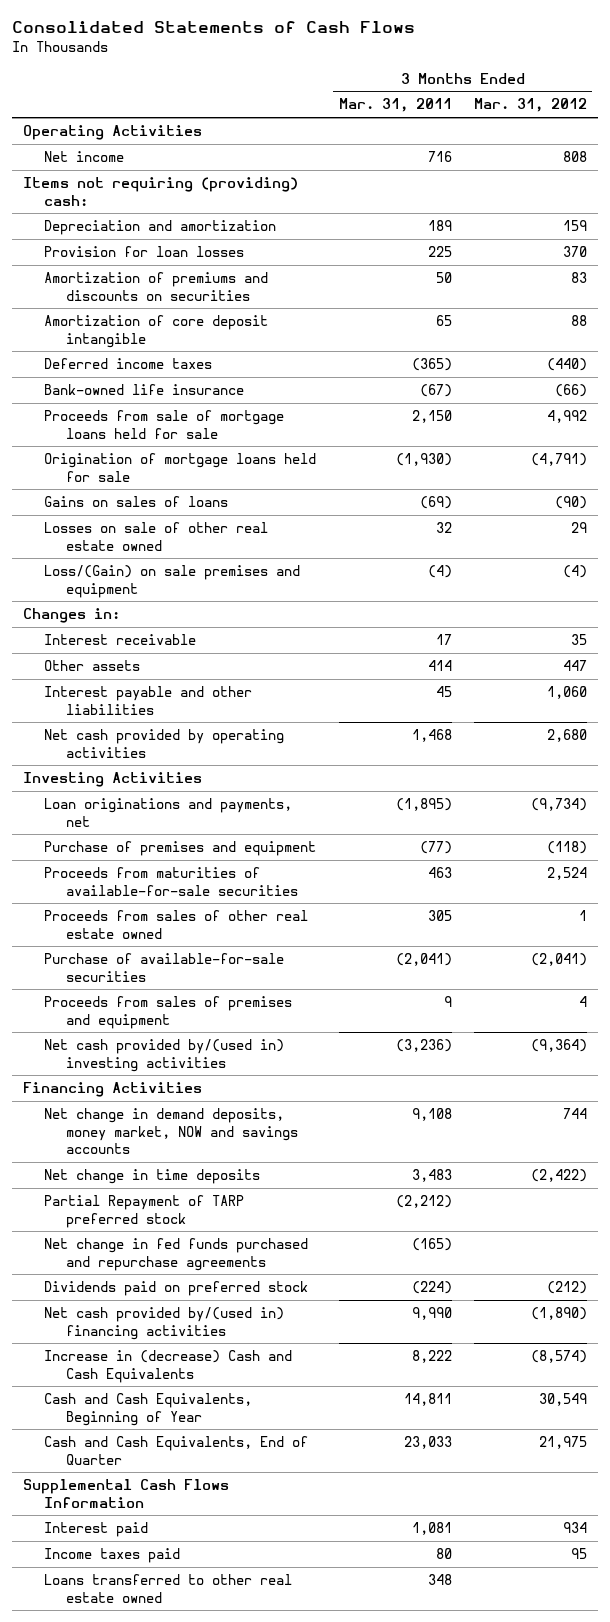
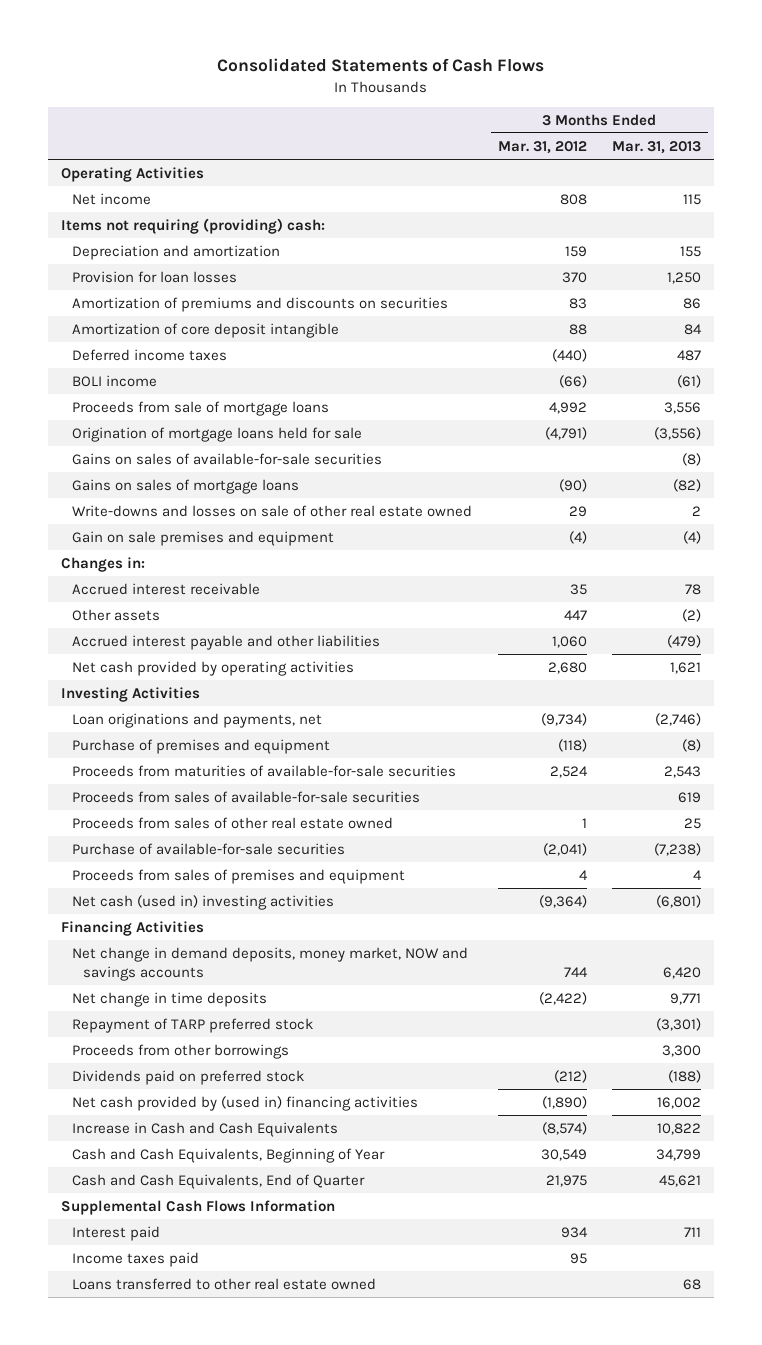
[338,98,452,113] Mar. 31, 2011 -> none
none -> [612,140,702,154] Mar. 31, 2013
[44,384,245,396] Bank-owned life insurance -> [71,374,157,387] BOLI income
[44,410,285,439] Proceeds from sale of mortgage loans held for sale -> [71,400,329,416] Proceeds from sale of mortgage loans
none -> [71,452,382,465] Gains on sales of available-for-sale securities
[44,496,229,508] Gains on sales of loans -> [71,478,299,494] Gains on sales of mortgage loans
[44,522,269,551] Losses on sale of other real estate owned -> [71,504,472,517] Write-downs and losses on sale of other real estate owned
[44,565,301,598] Loss/(Gain) on sale premises and equipment -> [71,530,334,546] Gain on sale premises and equipment
[44,634,197,646] Interest receivable -> [71,582,260,595] Accrued interest receivable
[44,686,253,715] Interest payable and other liabilities -> [71,634,380,650] Accrued interest payable and other liabilities
none -> [71,790,420,803] Proceeds from sales of available-for-sale securities
[44,1039,285,1072] Net cash provided by/(used in) investing activities -> [71,894,334,910] Net cash (used in) investing activities
[44,1238,309,1271] Net change in fed funds purchased and repurchase agreements -> none
[44,1195,245,1228] Partial Repayment of TARP preferred stock -> [71,1017,313,1033] Repayment of TARP preferred stock
none -> [71,1043,289,1059] Proceeds from other borrowings
[44,1307,285,1340] Net cash provided by/(used in) financing activities -> [71,1095,418,1111] Net cash provided by (used in) financing activities
[44,1350,293,1383] Increase in (decrease) Cash and Cash Equivalents -> [71,1121,338,1137] Increase in Cash and Cash Equivalents

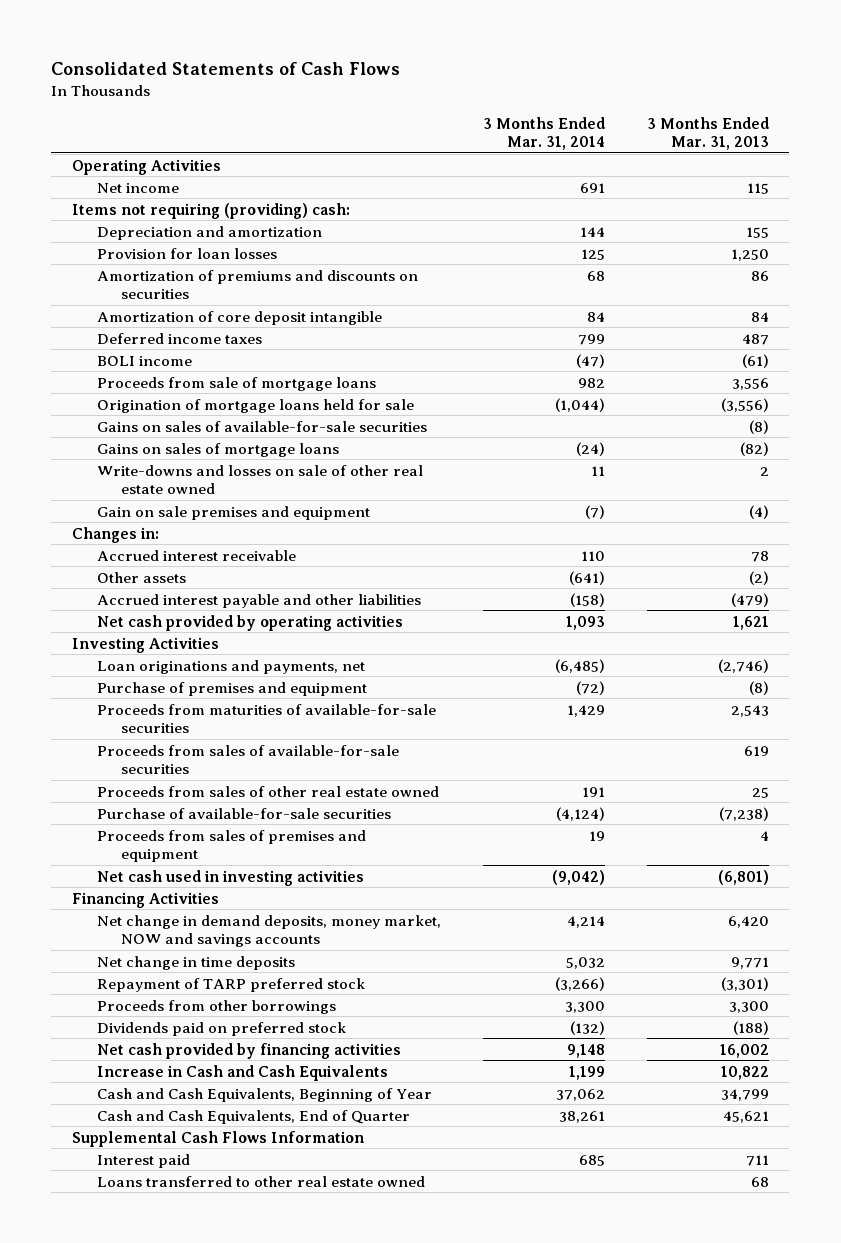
[497,140,587,154] Mar. 31, 2012 -> none
none -> [482,116,605,151] 3 Months Ended Mar. 31, 2014
[71,894,334,910] Net cash (used in) investing activities -> [96,869,364,886] Net cash used in investing activities
[71,1095,418,1111] Net cash provided by (used in) financing activities -> [96,1042,401,1059] Net cash provided by financing activities
[71,1251,199,1267] Income taxes paid -> none

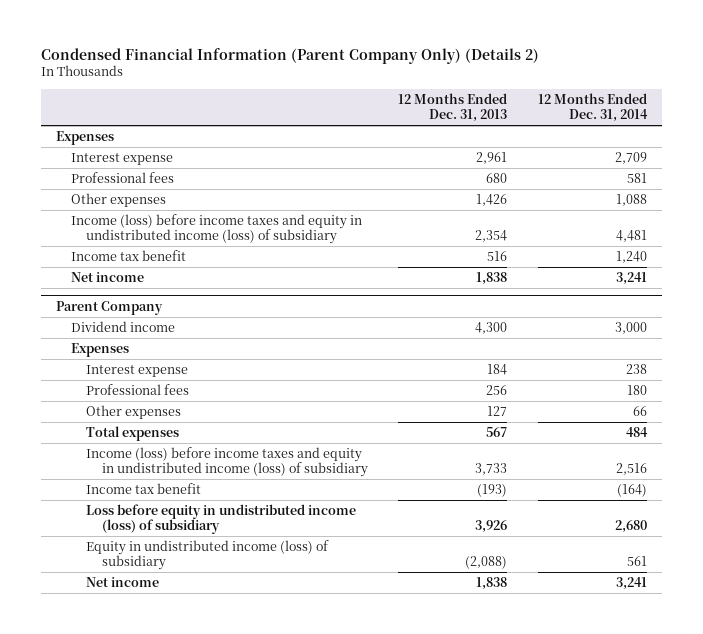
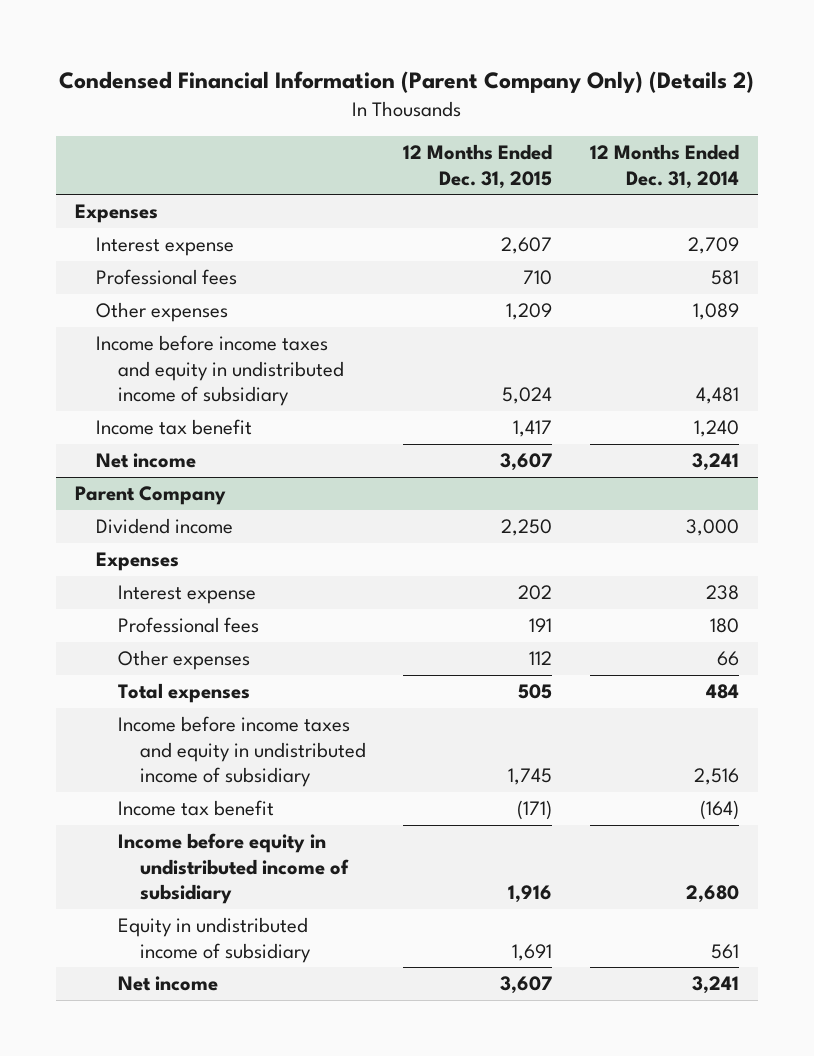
[398,92,508,123] 12 Months Ended Dec. 31, 2013 -> none
none -> [403,144,553,189] 12 Months Ended Dec. 31, 2015
[615,194,647,207] 1,088 -> [692,303,739,321] 1,089
[71,214,363,245] Income (loss) before income taxes and equity in undistributed income (loss) of subsidiary -> [96,335,345,406] Income before income taxes and equity in undistributed income of subsidiary
[86,447,368,478] Income (loss) before income taxes and equity in undistributed income (loss) of subsidiary -> [118,716,366,787] Income before income taxes and equity in undistributed income of subsidiary
[86,504,357,535] Loss before equity in undistributed income (loss) of subsidiary -> [118,833,349,904] Income before equity in undistributed income of subsidiary
[86,540,330,571] Equity in undistributed income (loss) of subsidiary -> [118,917,311,963] Equity in undistributed income of subsidiary

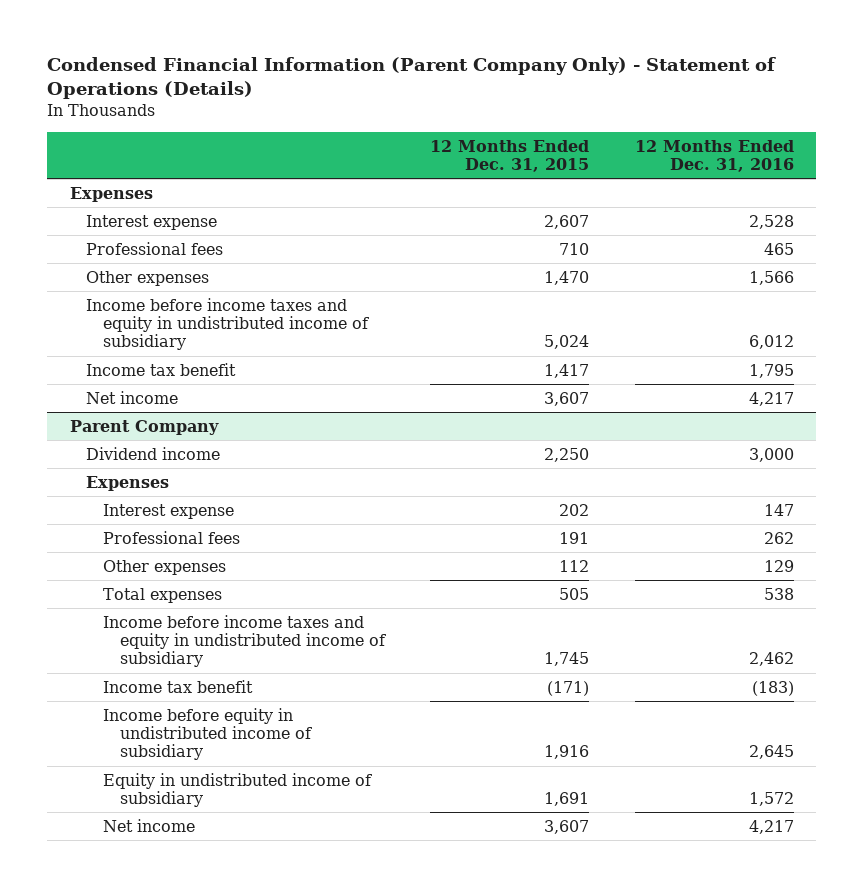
[58,70,754,93] Condensed Financial Information (Parent Company Only) (Details 2) -> [46,57,776,100] Condensed Financial Information (Parent Company Only) - Statement of Operations (Details)
[589,144,739,189] 12 Months Ended Dec. 31, 2014 -> none
none -> [634,139,794,172] 12 Months Ended Dec. 31, 2016
[506,303,553,321] 1,209 -> [544,270,590,285] 1,470

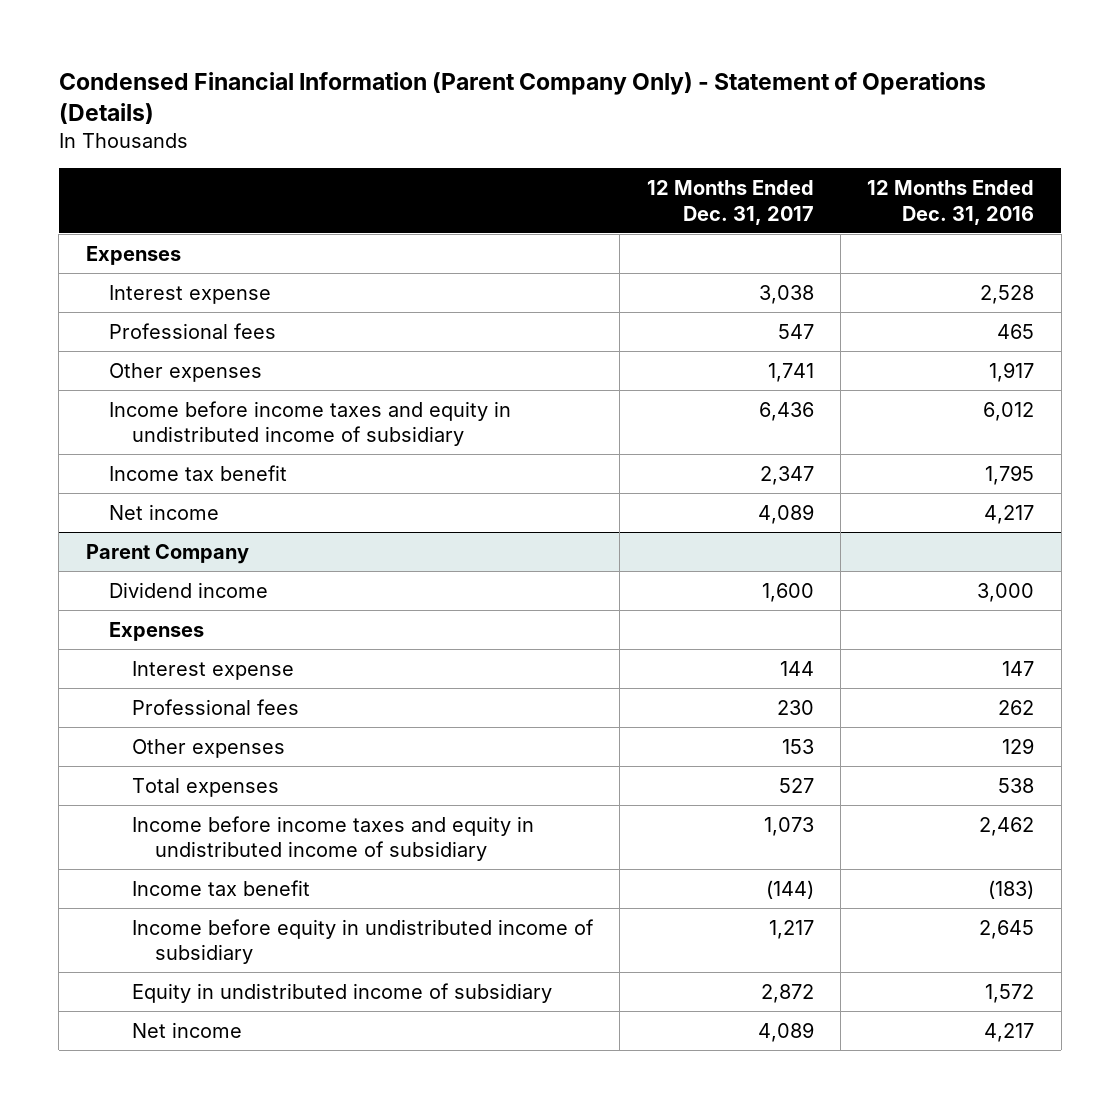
[430,139,590,172] 12 Months Ended Dec. 31, 2015 -> none
none -> [646,180,814,225] 12 Months Ended Dec. 31, 2017
[748,270,794,285] 1,566 -> [989,361,1035,382] 1,917

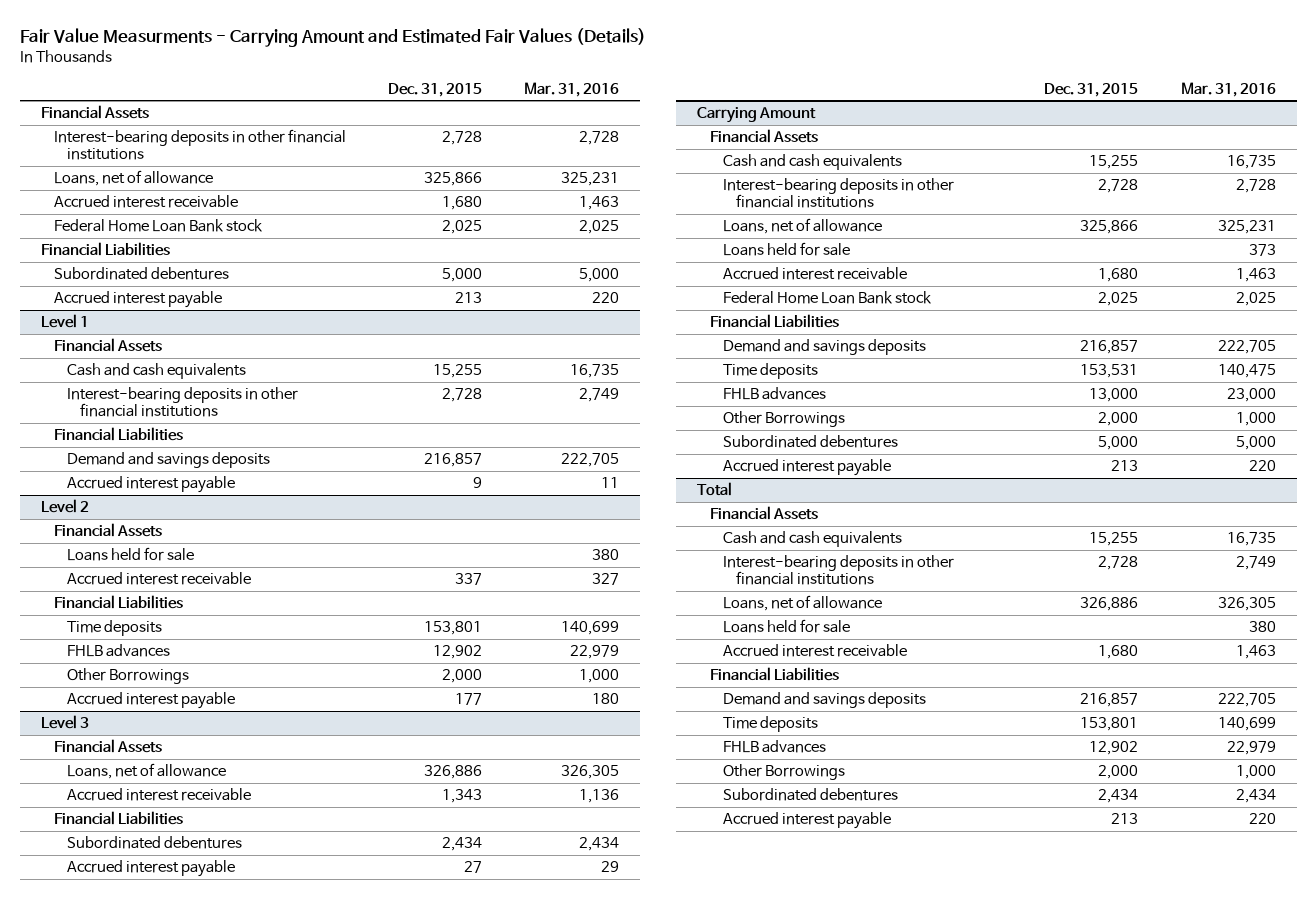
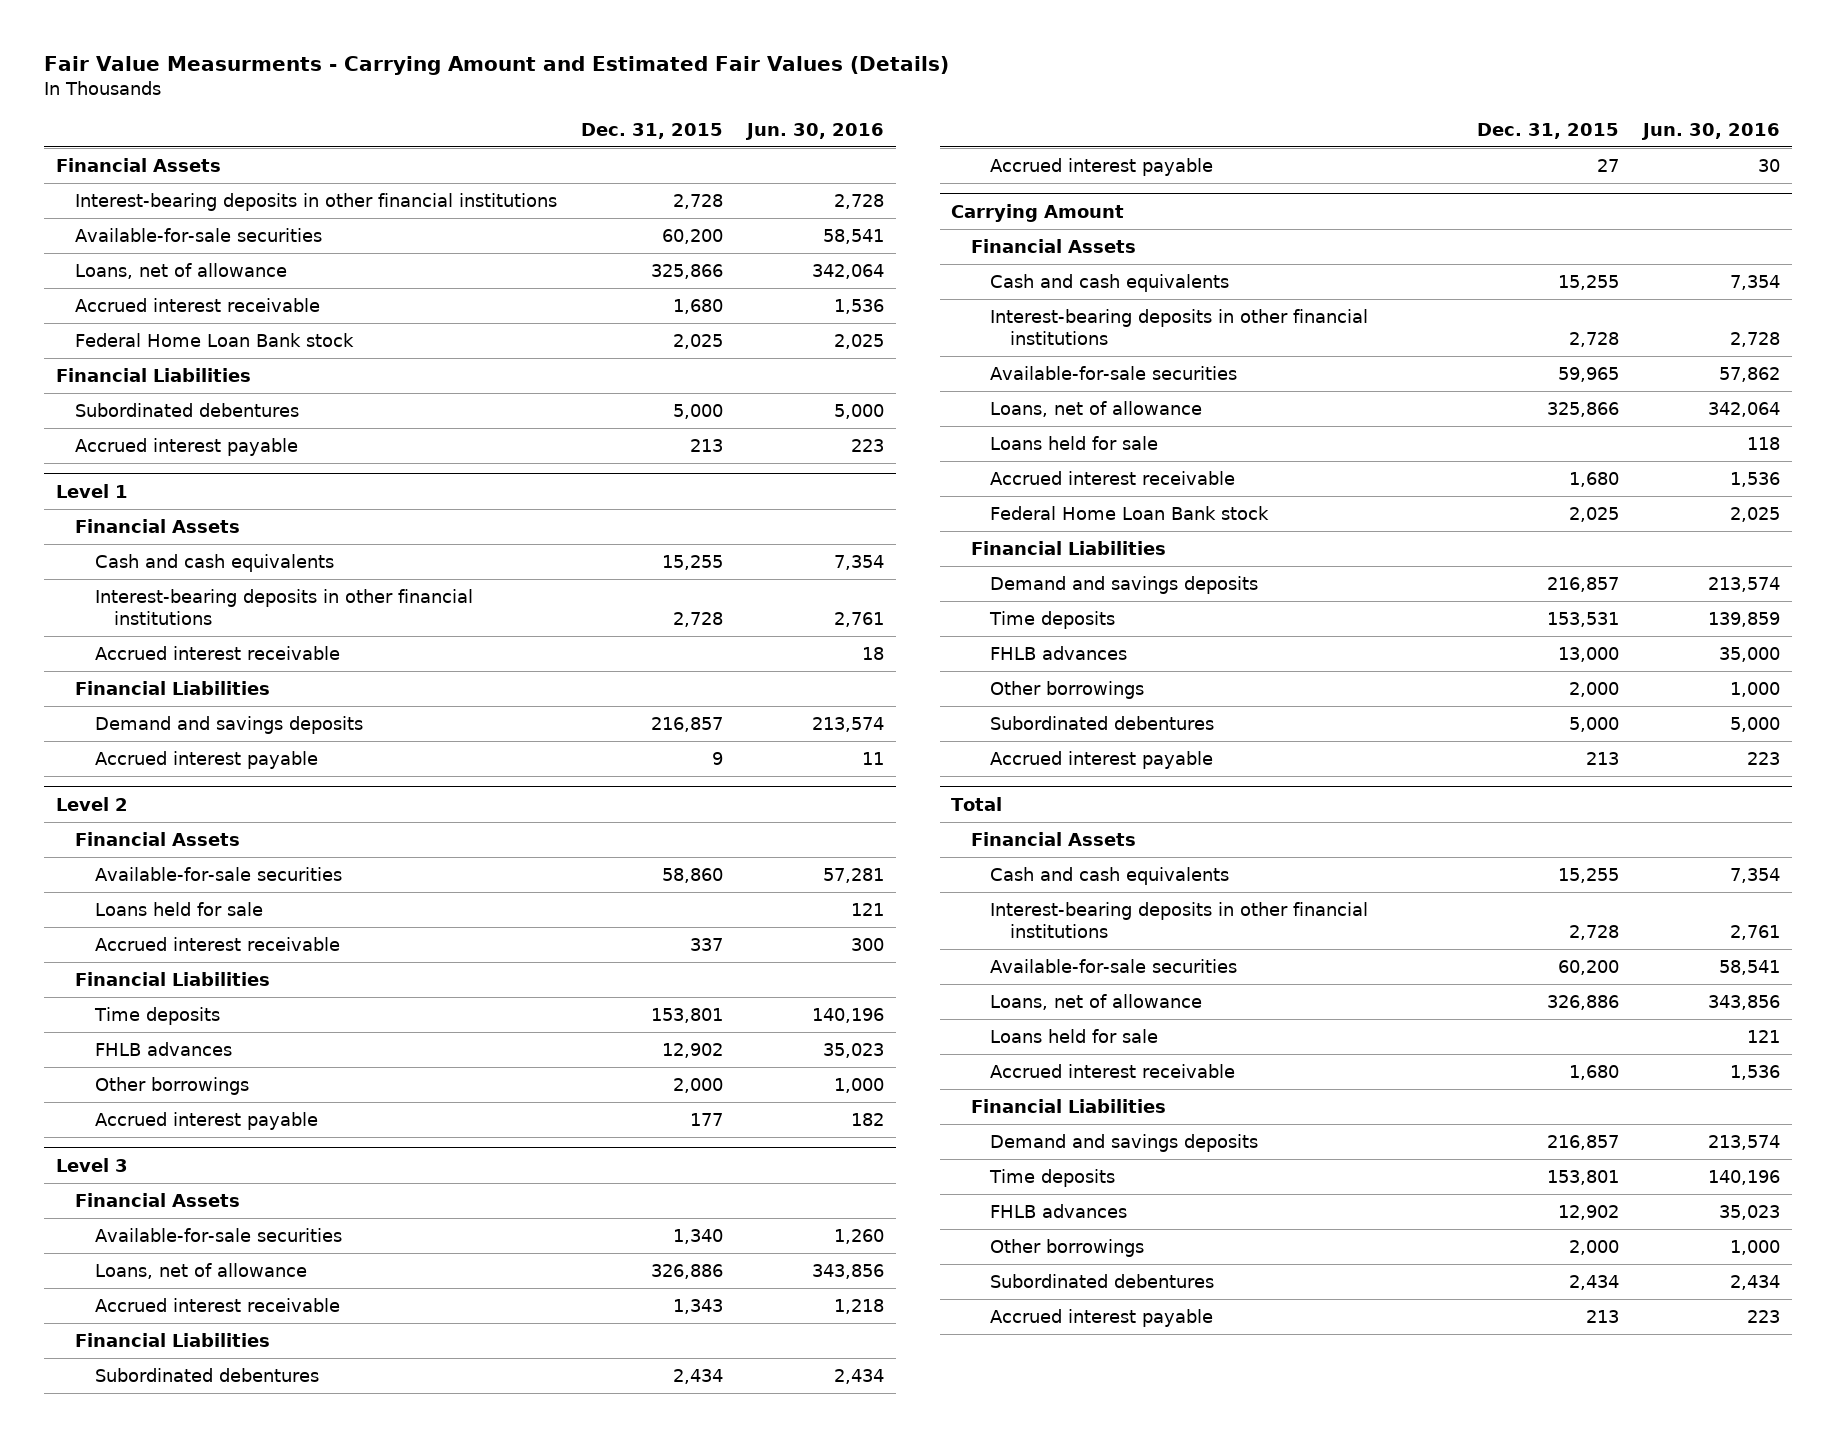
[524,81,620,97] Mar. 31, 2016 -> none
none -> [745,122,885,140] Jun. 30, 2016
none -> [75,227,323,242] Available-for-sale securities
none -> [94,645,340,660] Accrued interest receivable
none -> [94,866,342,881] Available-for-sale securities
[66,668,189,685] Other Borrowings -> [94,1076,249,1095] Other borrowings
none -> [94,1227,342,1242] Available-for-sale securities
none -> [990,365,1238,380] Available-for-sale securities
[723,411,846,428] Other Borrowings -> [990,680,1145,699] Other borrowings
none -> [990,958,1238,973] Available-for-sale securities
[723,764,846,781] Other Borrowings -> [990,1238,1145,1257] Other borrowings

